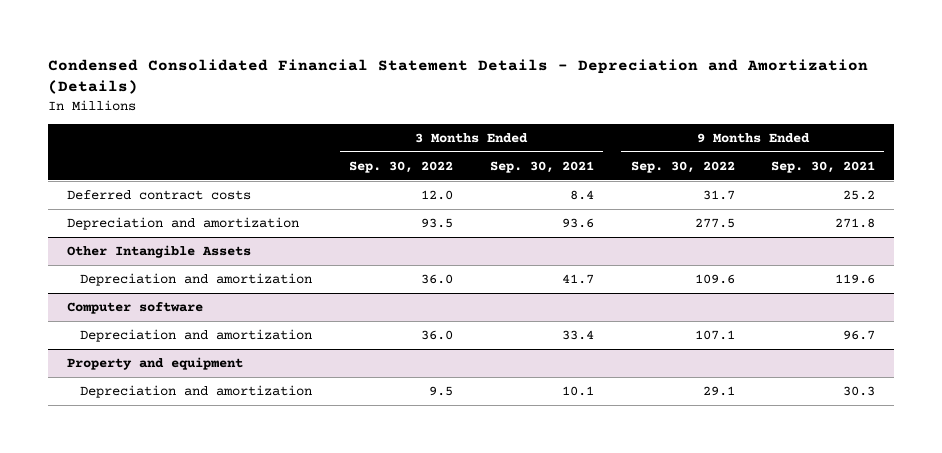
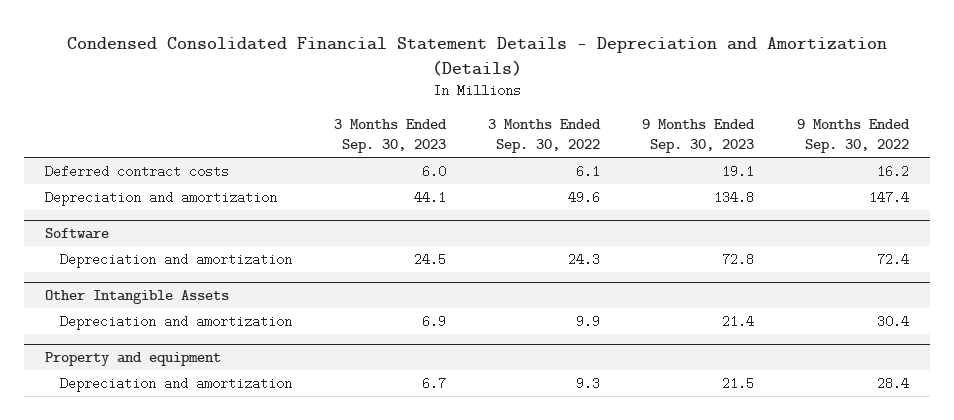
[489,160,594,173] Sep. 30, 2021 -> none
[771,160,876,173] Sep. 30, 2021 -> none
none -> [333,119,447,154] 3 Months Ended Sep. 30, 2023
none -> [642,119,756,154] 9 Months Ended Sep. 30, 2023
[421,189,454,200] 12.0 -> [576,164,601,178] 6.1
[702,189,735,200] 31.7 -> [876,164,909,178] 16.2
[421,217,454,228] 93.5 -> [568,190,601,204] 49.6
[694,217,735,228] 277.5 -> [868,190,909,204] 147.4
none -> [45,227,110,239] Software
none -> [59,252,292,268] Depreciation and amortization
[66,301,203,314] Computer software -> none
[80,328,313,342] Depreciation and amortization -> none
[421,273,454,284] 36.0 -> [576,314,601,328] 9.9
[694,273,735,284] 109.6 -> [876,314,909,328] 30.4
[429,385,454,396] 9.5 -> [576,376,601,390] 9.3
[702,385,735,396] 29.1 -> [876,376,909,390] 28.4

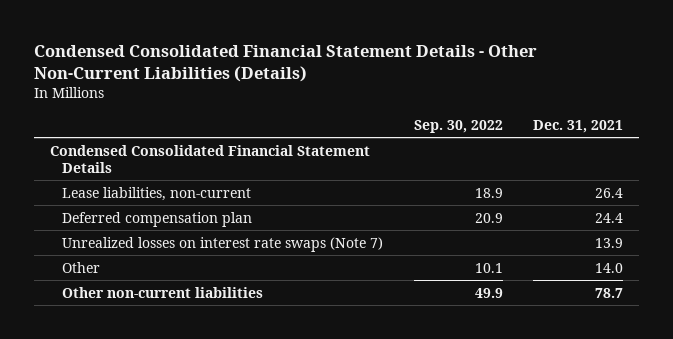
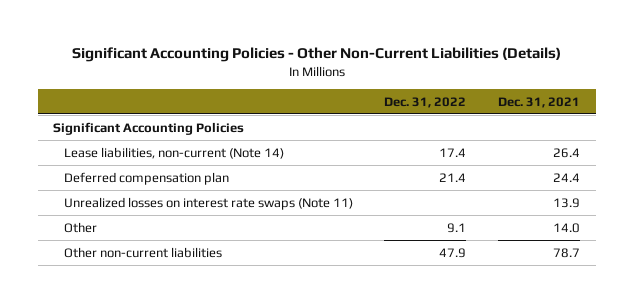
[34,44,538,82] Condensed Consolidated Financial Statement Details - Other Non-Current Liabilities (Details) -> [71,47,561,63] Significant Accounting Policies - Other Non-Current Liabilities (Details)
[413,119,503,133] Sep. 30, 2022 -> none
none -> [384,96,467,108] Dec. 31, 2022
[49,144,370,173] Condensed Consolidated Financial Statement Details -> [53,121,245,135] Significant Accounting Policies
[62,186,252,201] Lease liabilities, non-current -> [63,146,284,159] Lease liabilities, non-current (Note 14)
[62,236,384,252] Unrealized losses on interest rate swaps (Note 7) -> [63,196,353,210] Unrealized losses on interest rate swaps (Note 11)

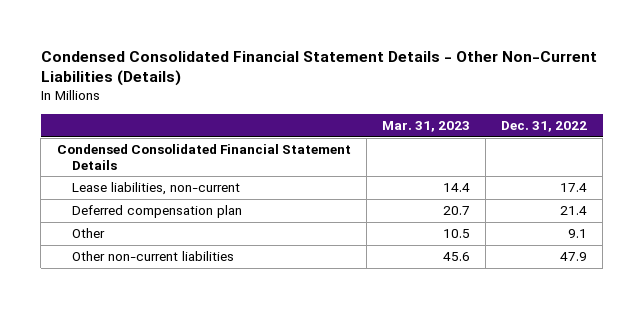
[71,47,561,63] Significant Accounting Policies - Other Non-Current Liabilities (Details) -> [40,50,597,87] Condensed Consolidated Financial Statement Details - Other Non-Current Liabilities (Details)
[497,96,580,108] Dec. 31, 2021 -> none
none -> [381,120,470,132] Mar. 31, 2023
[53,121,245,135] Significant Accounting Policies -> none
none -> [56,144,351,170] Condensed Consolidated Financial Statement Details
[63,146,284,159] Lease liabilities, non-current (Note 14) -> [71,182,240,196] Lease liabilities, non-current
[63,196,353,210] Unrealized losses on interest rate swaps (Note 11) -> none

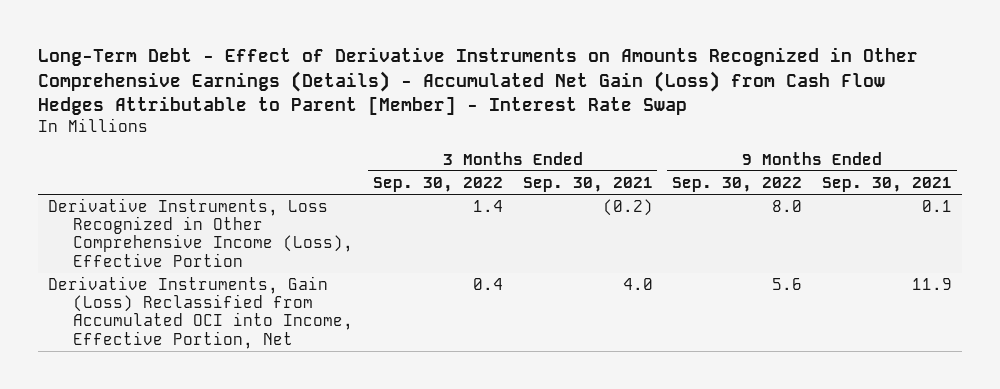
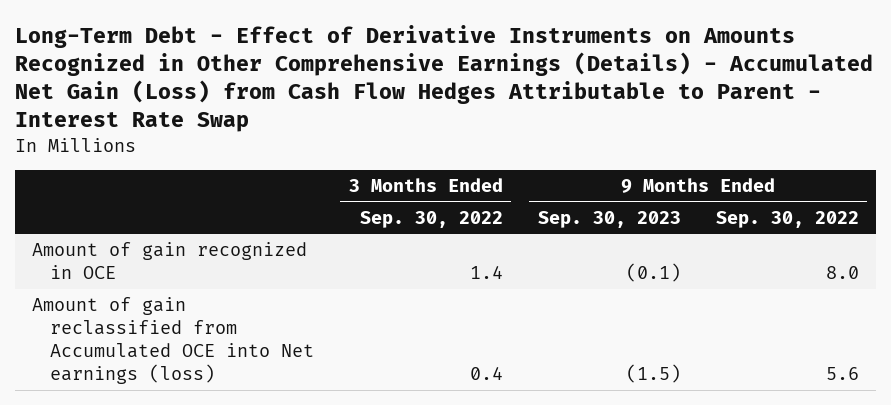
[38,47,919,115] Long-Term Debt - Effect of Derivative Instruments on Amounts Recognized in Other Comprehensive Earnings (Details) - Accumulated Net Gain (Loss) from Cash Flow Hedges Attributable to Parent [Member] - Interest Rate Swap -> [14,25,873,133] Long-Term Debt - Effect of Derivative Instruments on Amounts Recognized in Other Comprehensive Earnings (Details) - Accumulated Net Gain (Loss) from Cash Flow Hedges Attributable to Parent - Interest Rate Swap
[522,177,653,193] Sep. 30, 2021 -> none
[822,177,953,193] Sep. 30, 2021 -> none
none -> [537,210,681,228] Sep. 30, 2023
[48,198,353,267] Derivative Instruments, Loss Recognized in Other Comprehensive Income (Loss), Effective Portion -> [32,242,308,280] Amount of gain recognized in OCE
[48,276,353,349] Derivative Instruments, Gain (Loss) Reclassified from Accumulated OCI into Income, Effective Portion, Net -> [32,297,314,385] Amount of gain reclassified from Accumulated OCE into Net earnings (loss)

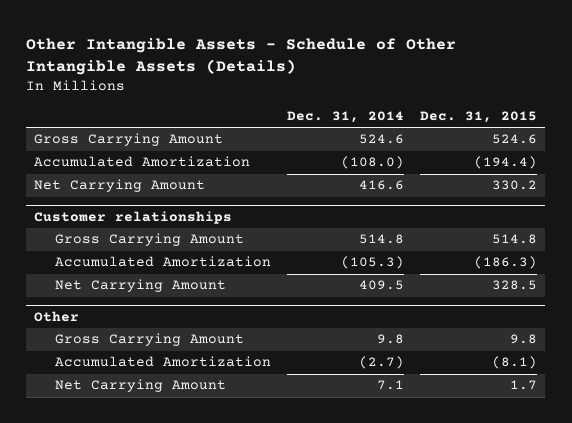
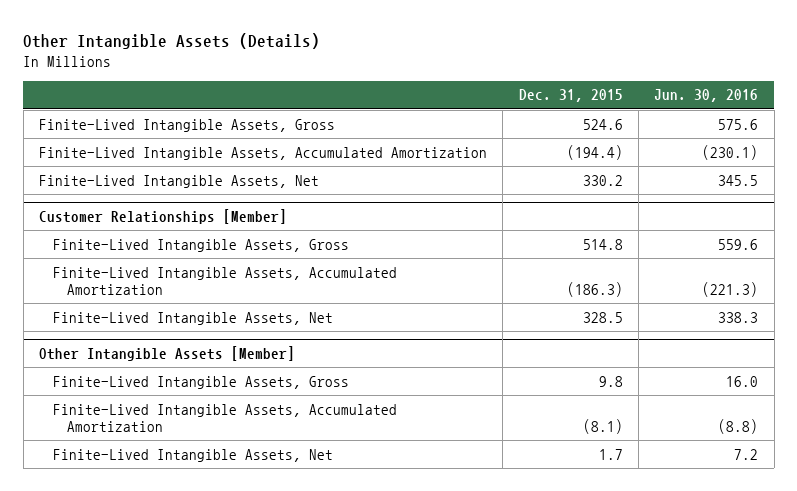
[26,37,457,75] Other Intangible Assets - Schedule of Other Intangible Assets (Details) -> [23,33,321,50] Other Intangible Assets (Details)
[287,111,405,124] Dec. 31, 2014 -> none
none -> [654,89,759,103] Jun. 30, 2016
[34,133,224,147] Gross Carrying Amount -> [38,118,335,132] Finite-Lived Intangible Assets, Gross
[34,156,251,168] Accumulated Amortization -> [38,146,487,160] Finite-Lived Intangible Assets, Accumulated Amortization
[34,179,206,193] Net Carrying Amount -> [38,174,319,188] Finite-Lived Intangible Assets, Net
[34,210,233,224] Customer relationships -> [38,209,287,225] Customer Relationships [Member]
[55,233,245,247] Gross Carrying Amount -> [53,238,350,252] Finite-Lived Intangible Assets, Gross
[55,256,272,268] Accumulated Amortization -> [53,266,398,295] Finite-Lived Intangible Assets, Accumulated Amortization
[55,279,227,293] Net Carrying Amount -> [53,311,334,325] Finite-Lived Intangible Assets, Net
[34,310,80,322] Other -> [38,346,295,362] Other Intangible Assets [Member]
[55,333,245,347] Gross Carrying Amount -> [53,375,350,389] Finite-Lived Intangible Assets, Gross
[55,356,272,368] Accumulated Amortization -> [53,403,398,432] Finite-Lived Intangible Assets, Accumulated Amortization
[55,379,227,393] Net Carrying Amount -> [53,448,334,462] Finite-Lived Intangible Assets, Net

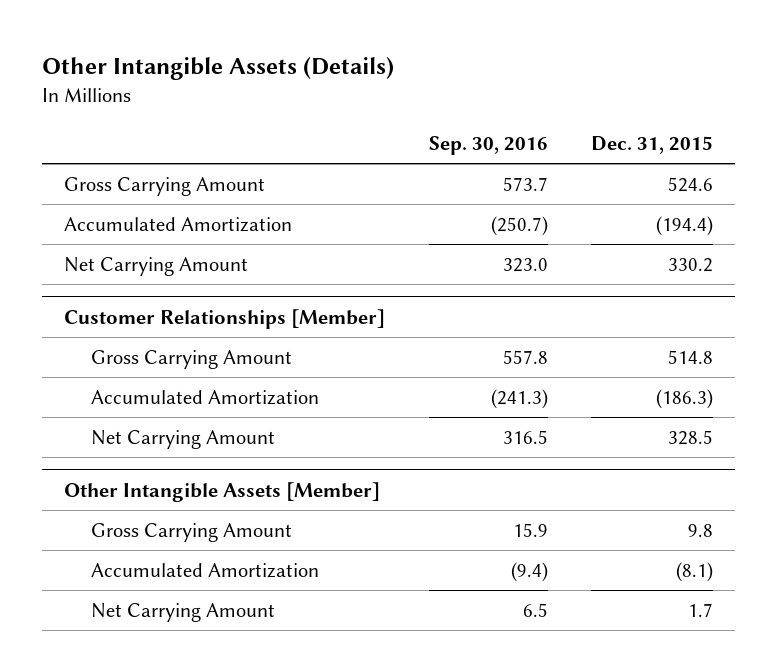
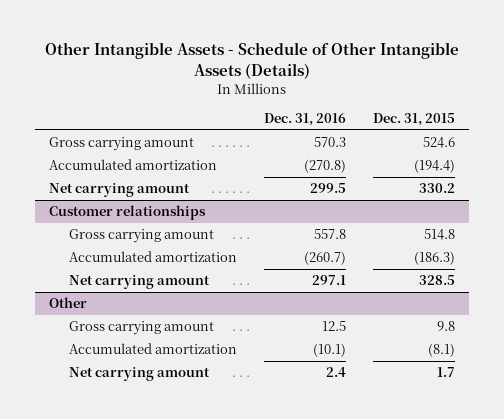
[42,57,395,81] Other Intangible Assets (Details) -> [45,42,460,79] Other Intangible Assets - Schedule of Other Intangible Assets (Details)
[428,135,548,155] Sep. 30, 2016 -> none
none -> [264,113,347,127] Dec. 31, 2016
[63,176,265,196] Gross Carrying Amount -> [48,137,194,152] Gross carrying amount
[63,216,292,232] Accumulated Amortization -> [48,159,217,171] Accumulated amortization
[63,256,248,276] Net Carrying Amount -> [48,183,190,198] Net carrying amount
[63,308,385,329] Customer Relationships [Member] -> [48,205,206,221] Customer relationships
[91,349,293,369] Gross Carrying Amount -> [68,229,214,244] Gross carrying amount
[91,389,320,405] Accumulated Amortization -> [68,251,237,263] Accumulated amortization
[91,429,276,449] Net Carrying Amount -> [68,275,210,290] Net carrying amount
[63,481,380,502] Other Intangible Assets [Member] -> [48,297,87,309] Other
[91,522,293,542] Gross Carrying Amount -> [68,321,214,336] Gross carrying amount
[91,562,320,578] Accumulated Amortization -> [68,343,237,355] Accumulated amortization
[91,602,276,622] Net Carrying Amount -> [68,367,210,382] Net carrying amount

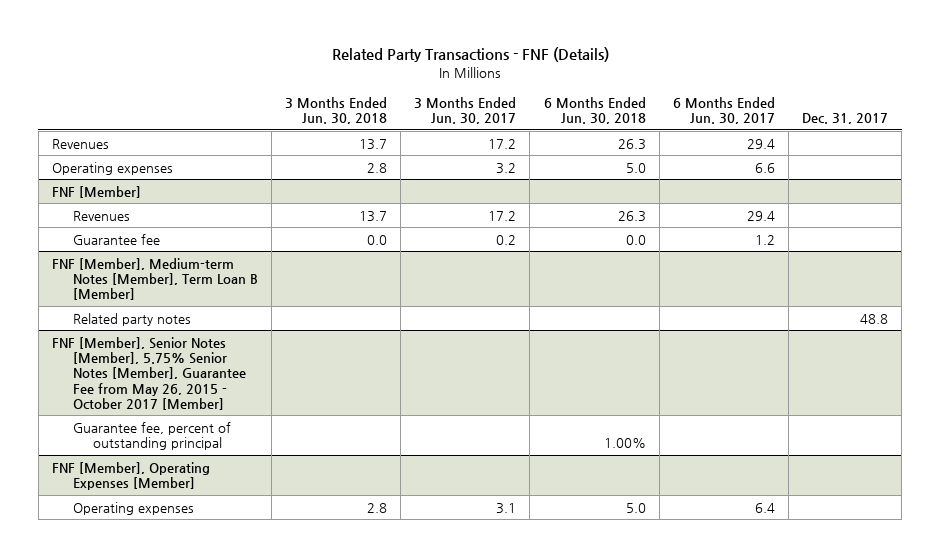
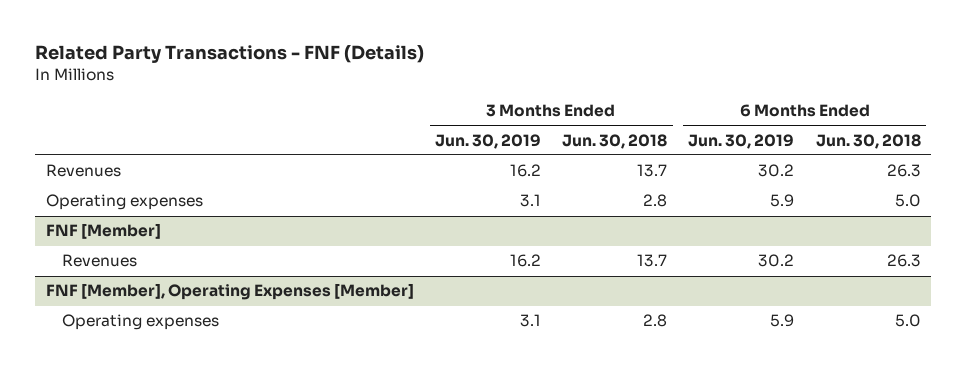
[414,96,517,124] 3 Months Ended Jun. 30, 2017 -> none
[672,96,775,124] 6 Months Ended Jun. 30, 2017 -> none
[802,112,889,124] Dec. 31, 2017 -> none
none -> [434,133,541,149] Jun. 30, 2019
none -> [688,133,795,149] Jun. 30, 2019
[72,233,160,245] Guarantee fee -> none
[51,257,258,301] FNF [Member], Medium-term Notes [Member], Term Loan B [Member] -> none
[72,312,191,326] Related party notes -> none
[51,336,246,410] FNF [Member], Senior Notes [Member], 5.75% Senior Notes [Member], Guarantee Fee from May 26, 2015 - October 2017 [Member] -> none
[72,421,231,451] Guarantee fee, percent of outstanding principal -> none

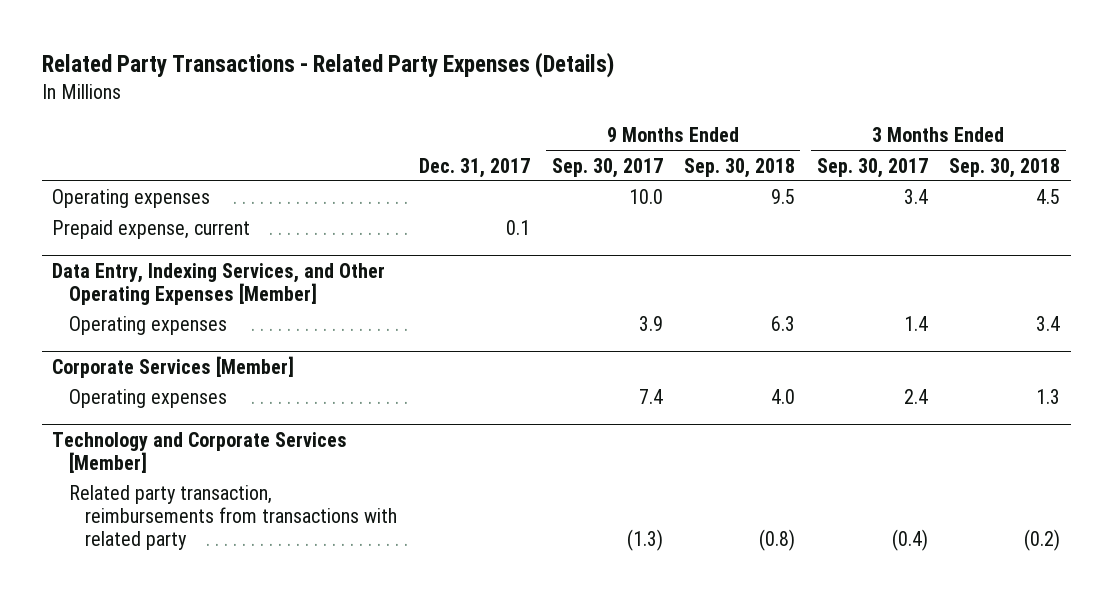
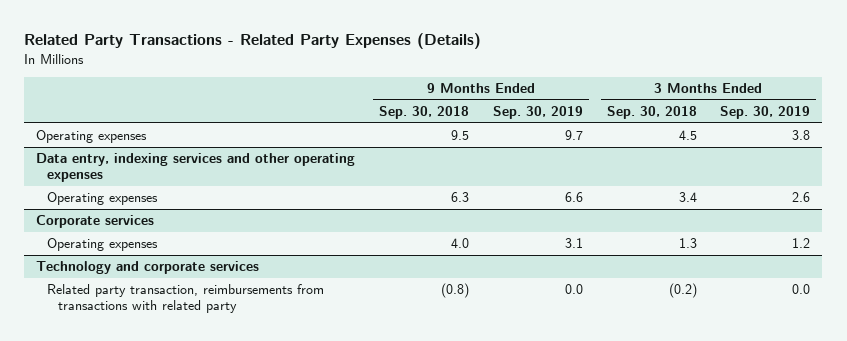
[418,157,530,178] Dec. 31, 2017 -> none
[551,157,663,178] Sep. 30, 2017 -> none
[816,157,928,178] Sep. 30, 2017 -> none
none -> [492,105,583,119] Sep. 30, 2019
none -> [720,105,811,119] Sep. 30, 2019
[52,220,251,240] Prepaid expense, current -> none
[52,262,386,305] Data Entry, Indexing Services, and Other Operating Expenses [Member] -> [36,153,356,183] Data entry, indexing services and other operating expenses
[52,355,295,378] Corporate Services [Member] -> [36,215,155,229] Corporate services
[52,431,348,473] Technology and Corporate Services [Member] -> [36,261,260,275] Technology and corporate services

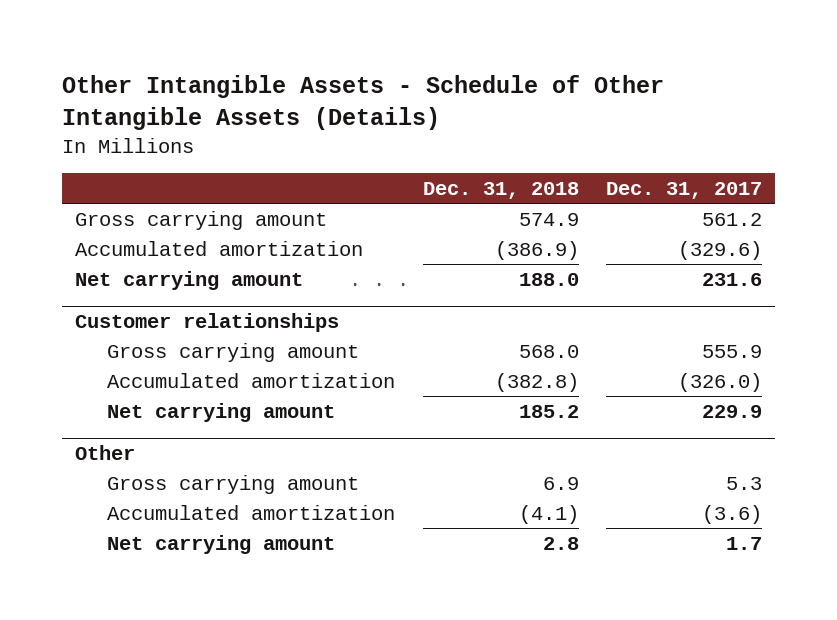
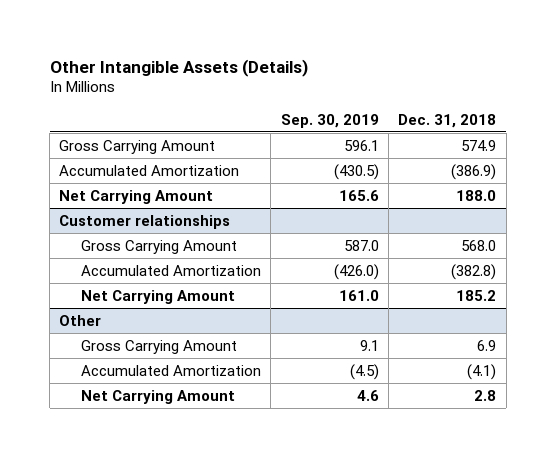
[61,75,664,130] Other Intangible Assets - Schedule of Other Intangible Assets (Details) -> [49,58,308,77] Other Intangible Assets (Details)
[605,181,762,199] Dec. 31, 2017 -> none
none -> [280,113,379,128] Sep. 30, 2019
[75,210,328,230] Gross carrying amount -> [59,139,216,154] Gross Carrying Amount
[75,240,364,256] Accumulated amortization -> [59,164,240,176] Accumulated Amortization
[75,270,304,290] Net carrying amount -> [59,189,214,204] Net Carrying Amount
[107,342,360,362] Gross carrying amount -> [80,239,237,254] Gross Carrying Amount
[107,372,396,388] Accumulated amortization -> [80,264,261,276] Accumulated Amortization
[107,402,336,422] Net carrying amount -> [80,289,235,304] Net Carrying Amount
[107,474,360,494] Gross carrying amount -> [80,339,237,354] Gross Carrying Amount
[107,504,396,520] Accumulated amortization -> [80,364,261,376] Accumulated Amortization
[107,534,336,554] Net carrying amount -> [80,389,235,404] Net Carrying Amount

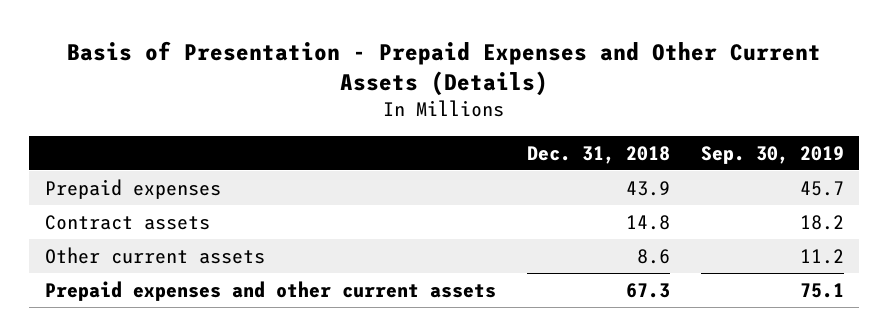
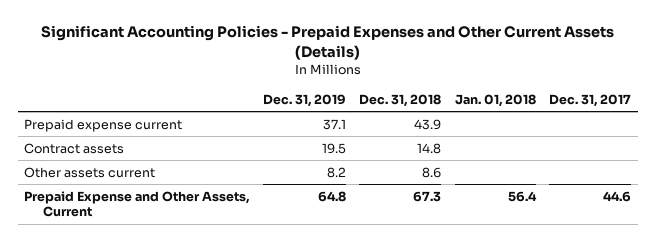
[67,40,822,96] Basis of Presentation - Prepaid Expenses and Other Current Assets (Details) -> [40,25,614,61] Significant Accounting Policies - Prepaid Expenses and Other Current Assets (Details)
[700,145,844,164] Sep. 30, 2019 -> none
none -> [262,93,346,107] Dec. 31, 2019
none -> [454,93,536,107] Jan. 01, 2018
none -> [548,93,631,107] Dec. 31, 2017
[44,178,221,199] Prepaid expenses -> [24,118,183,132] Prepaid expense current
[44,246,265,264] Other current assets -> [24,166,156,178] Other assets current
[44,280,496,301] Prepaid expenses and other current assets -> [24,190,251,218] Prepaid Expense and Other Assets, Current

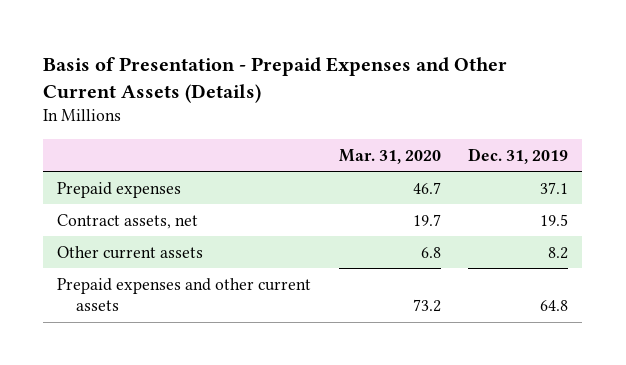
[40,25,614,61] Significant Accounting Policies - Prepaid Expenses and Other Current Assets (Details) -> [43,56,508,103] Basis of Presentation - Prepaid Expenses and Other Current Assets (Details)
[359,93,442,107] Dec. 31, 2018 -> none
[454,93,536,107] Jan. 01, 2018 -> none
[548,93,631,107] Dec. 31, 2017 -> none
none -> [338,148,441,164] Mar. 31, 2020
[24,118,183,132] Prepaid expense current -> [57,181,182,198] Prepaid expenses
[24,142,125,154] Contract assets -> [57,213,199,229] Contract assets, net
[24,166,156,178] Other assets current -> [57,245,204,259] Other current assets
[24,190,251,218] Prepaid Expense and Other Assets, Current -> [57,277,312,312] Prepaid expenses and other current assets

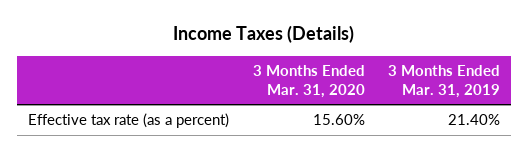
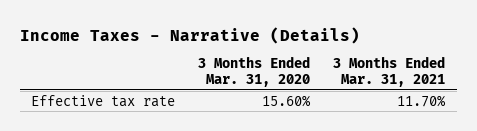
[173,25,355,44] Income Taxes (Details) -> [19,26,360,44] Income Taxes - Narrative (Details)
[387,64,500,99] 3 Months Ended Mar. 31, 2019 -> none
none -> [333,56,446,88] 3 Months Ended Mar. 31, 2021
[28,113,230,129] Effective tax rate (as a percent) -> [31,94,176,107] Effective tax rate

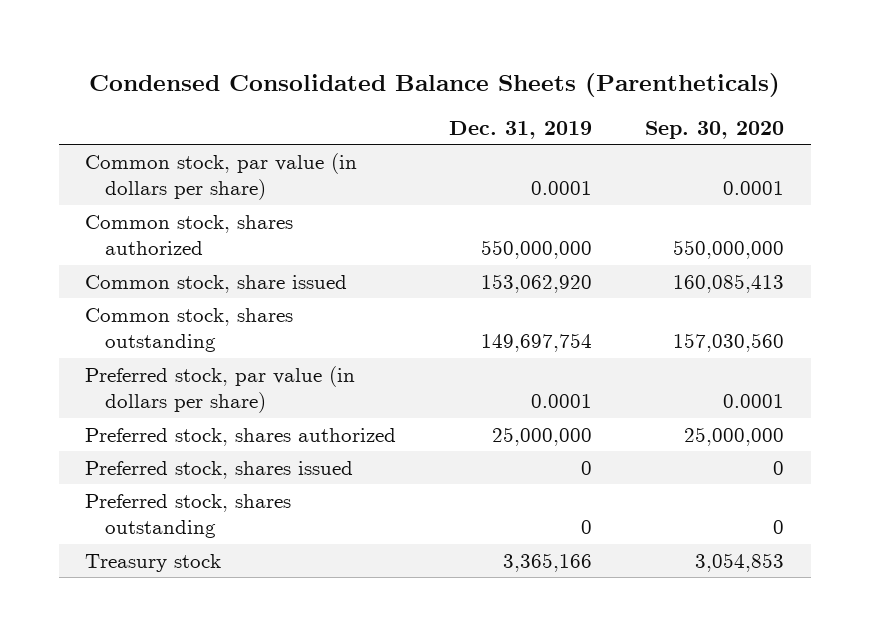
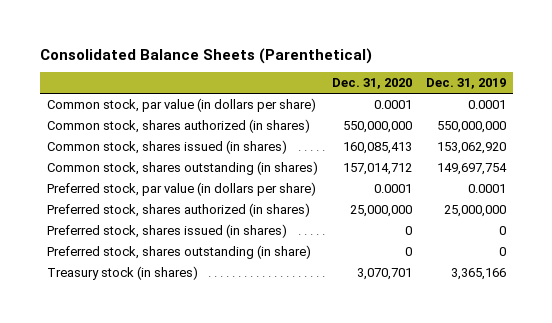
[88,72,780,97] Condensed Consolidated Balance Sheets (Parentheticals) -> [39,47,372,64] Consolidated Balance Sheets (Parenthetical)
[645,120,785,139] Sep. 30, 2020 -> none
none -> [331,78,412,90] Dec. 31, 2020
[85,214,294,256] Common stock, shares authorized -> [46,118,310,133] Common stock, shares authorized (in shares)
[85,274,348,293] Common stock, share issued -> [46,139,287,154] Common stock, shares issued (in shares)
[85,307,294,353] Common stock, shares outstanding -> [46,160,318,175] Common stock, shares outstanding (in shares)
[85,427,397,446] Preferred stock, shares authorized -> [46,202,310,217] Preferred stock, shares authorized (in shares)
[85,460,354,479] Preferred stock, shares issued -> [46,223,287,238] Preferred stock, shares issued (in shares)
[85,493,292,539] Preferred stock, shares outstanding -> [46,244,311,259] Preferred stock, shares outstanding (in share)
[85,553,222,572] Treasury stock -> [46,265,198,280] Treasury stock (in shares)

